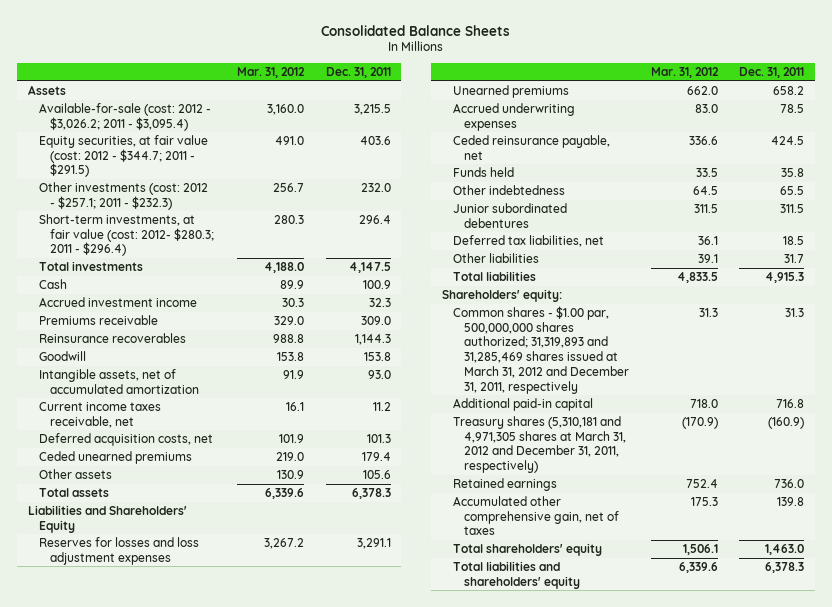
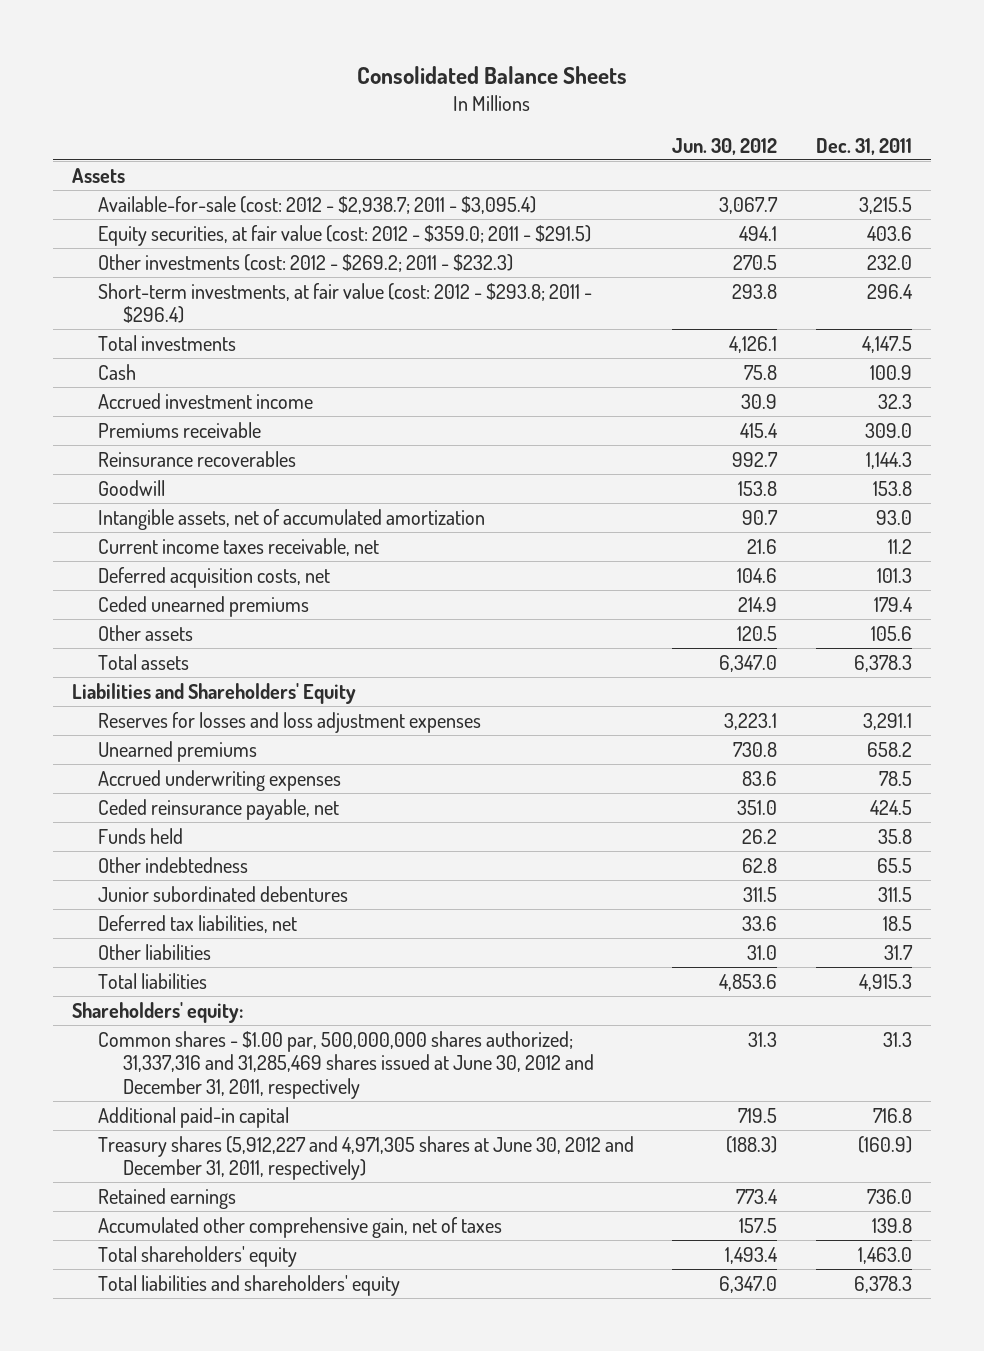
[236,67,305,79] Mar. 31, 2012 -> none
none -> [672,137,778,155] Jun. 30, 2012
[39,103,212,131] Available-for-sale (cost: 2012 - $3,026.2; 2011 - $3,095.4) -> [97,195,536,214] Available-for-sale (cost: 2012 - $2,938.7; 2011 - $3,095.4)
[39,135,209,178] Equity securities, at fair value (cost: 2012 - $344.7; 2011 - $291.5) -> [97,224,591,246] Equity securities, at fair value (cost: 2012 - $359.0; 2011 - $291.5)
[39,182,209,210] Other investments (cost: 2012 - $257.1; 2011 - $232.3) -> [97,253,513,272] Other investments (cost: 2012 - $269.2; 2011 - $232.3)
[39,214,215,257] Short-term investments, at fair value (cost: 2012- $280.3; 2011 - $296.4) -> [97,282,592,324] Short-term investments, at fair value (cost: 2012 - $293.8; 2011 - $296.4)
[452,306,630,394] Common shares - $1.00 par, 500,000,000 shares authorized; 31,319,893 and 31,285,469 shares issued at March 31, 2012 and December 31, 2011, respectively -> [97,1030,595,1099] Common shares - $1.00 par, 500,000,000 shares authorized; 31,337,316 and 31,285,469 shares issued at June 30, 2012 and December 31, 2011, respectively
[452,416,627,474] Treasury shares (5,310,181 and 4,971,305 shares at March 31, 2012 and December 31, 2011, respectively) -> [97,1135,634,1181] Treasury shares (5,912,227 and 4,971,305 shares at June 30, 2012 and December 31, 2011, respectively)

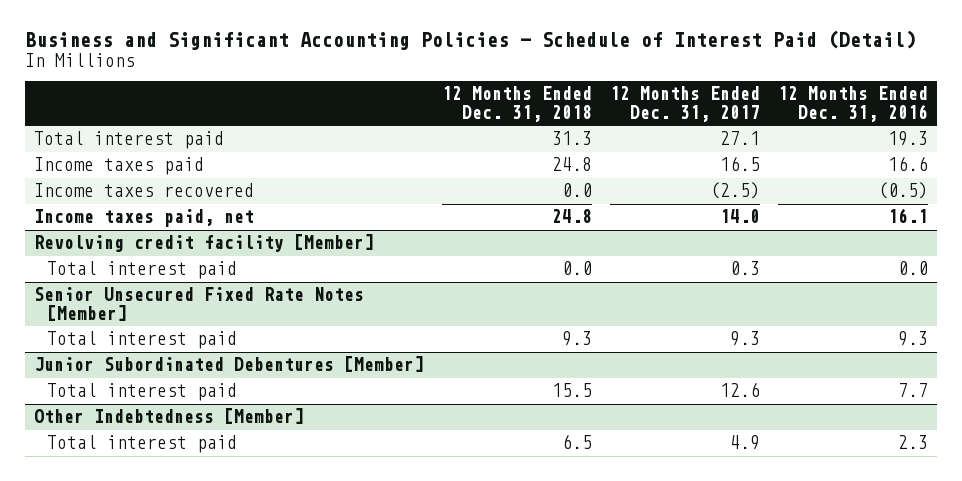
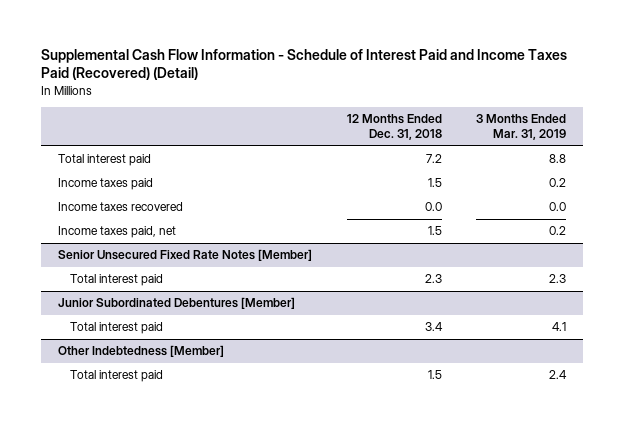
[25,30,917,51] Business and Significant Accounting Policies - Schedule of Interest Paid (Detail) -> [41,48,568,81] Supplemental Cash Flow Information - Schedule of Interest Paid and Income Taxes Paid (Recovered) (Detail)
[609,86,760,122] 12 Months Ended Dec. 31, 2017 -> none
[777,86,928,122] 12 Months Ended Dec. 31, 2016 -> none
none -> [476,114,567,141] 3 Months Ended Mar. 31, 2019
[551,131,592,146] 31.3 -> [425,154,442,164] 7.2
[551,157,592,172] 24.8 -> [427,178,442,188] 1.5
[33,234,374,253] Revolving credit facility [Member] -> none
[46,261,237,280] Total interest paid -> none
[551,209,592,224] 24.8 -> [427,226,442,236] 1.5
[561,331,592,347] 9.3 -> [424,274,442,284] 2.3
[551,383,592,398] 15.5 -> [424,322,443,332] 3.4
[561,434,592,450] 6.5 -> [427,370,442,380] 1.5

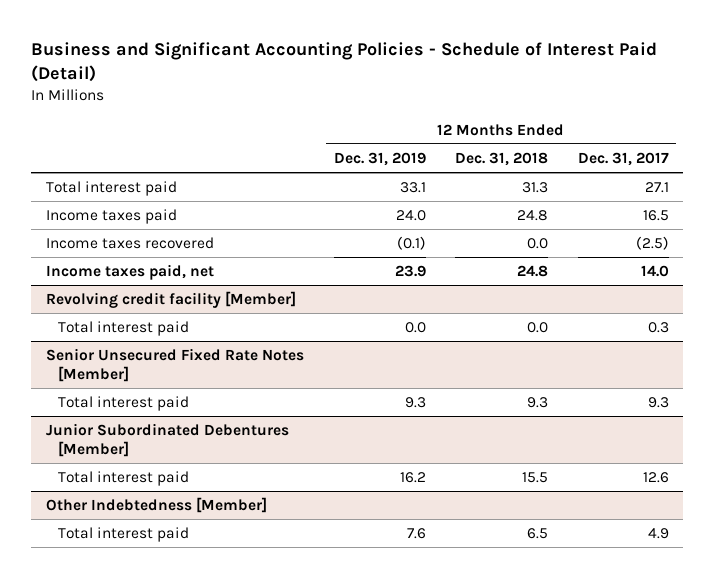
[41,48,568,81] Supplemental Cash Flow Information - Schedule of Interest Paid and Income Taxes Paid (Recovered) (Detail) -> [31,42,658,83] Business and Significant Accounting Policies - Schedule of Interest Paid (Detail)
[476,114,567,141] 3 Months Ended Mar. 31, 2019 -> none
none -> [333,151,426,166] Dec. 31, 2019
none -> [577,151,669,166] Dec. 31, 2017
[425,154,442,164] 7.2 -> [522,181,549,193] 31.3
[427,178,442,188] 1.5 -> [517,209,549,221] 24.8
[427,226,442,236] 1.5 -> [517,264,549,277] 24.8
none -> [46,290,297,308] Revolving credit facility [Member]
none -> [57,320,189,336] Total interest paid
[424,274,442,284] 2.3 -> [527,396,549,408] 9.3
[424,322,443,332] 3.4 -> [522,471,549,483] 15.5
[427,370,442,380] 1.5 -> [527,527,549,539] 6.5

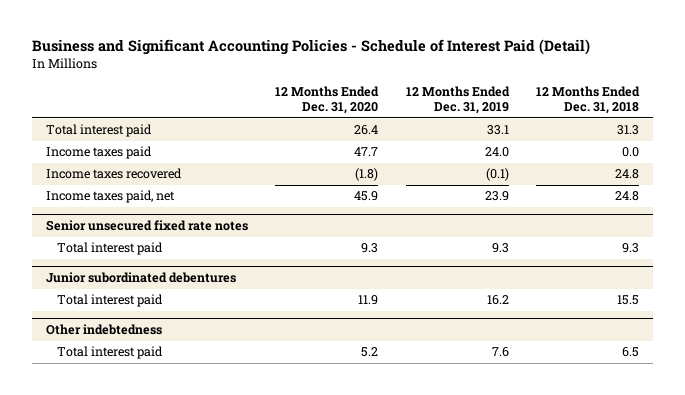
[577,151,669,166] Dec. 31, 2017 -> none
none -> [275,85,380,115] 12 Months Ended Dec. 31, 2020
[517,209,549,221] 24.8 -> [622,147,640,158] 0.0
[527,237,549,249] 0.0 -> [615,169,640,180] 24.8
[46,290,297,308] Revolving credit facility [Member] -> none
[57,320,189,336] Total interest paid -> none
[46,347,305,382] Senior Unsecured Fixed Rate Notes [Member] -> [45,220,248,232] Senior unsecured fixed rate notes
[46,422,290,457] Junior Subordinated Debentures [Member] -> [45,272,236,284] Junior subordinated debentures
[46,496,268,513] Other Indebtedness [Member] -> [45,324,162,336] Other indebtedness

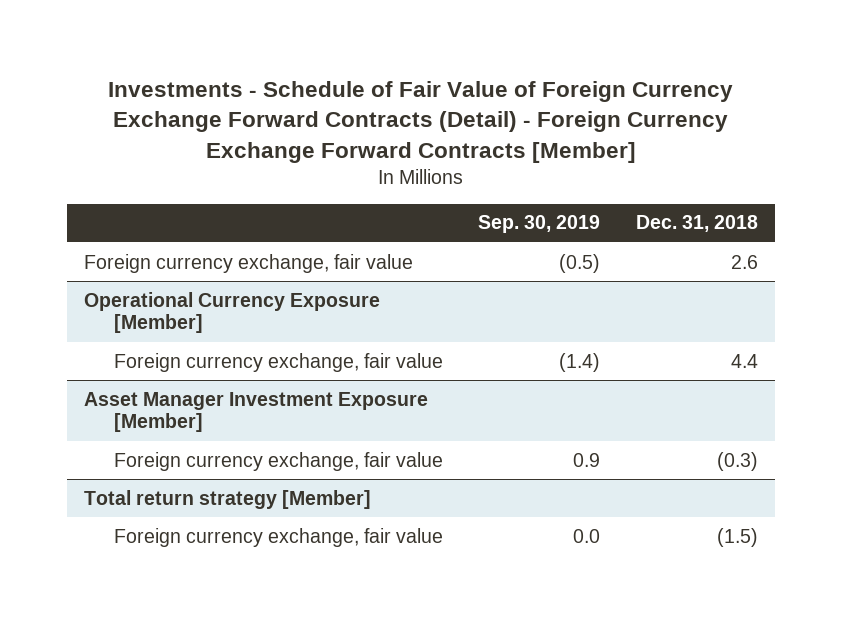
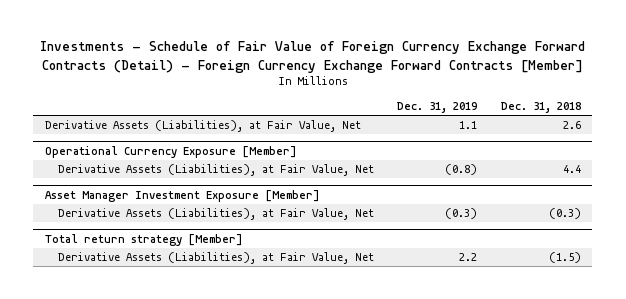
[478,215,601,234] Sep. 30, 2019 -> none
none -> [397,102,478,114] Dec. 31, 2019
[84,253,414,273] Foreign currency exchange, fair value -> [45,120,362,133] Derivative Assets (Liabilities), at Fair Value, Net
[114,352,444,372] Foreign currency exchange, fair value -> [57,164,374,177] Derivative Assets (Liabilities), at Fair Value, Net
[114,451,444,471] Foreign currency exchange, fair value -> [57,208,374,221] Derivative Assets (Liabilities), at Fair Value, Net
[114,527,444,547] Foreign currency exchange, fair value -> [57,252,374,265] Derivative Assets (Liabilities), at Fair Value, Net

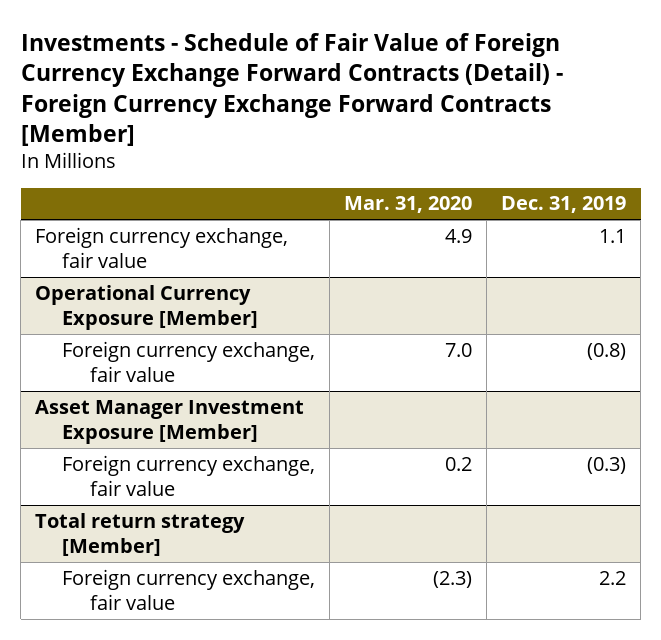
[500,102,581,114] Dec. 31, 2018 -> none
none -> [344,196,473,214] Mar. 31, 2020
[45,120,362,133] Derivative Assets (Liabilities), at Fair Value, Net -> [35,226,289,269] Foreign currency exchange, fair value
[57,164,374,177] Derivative Assets (Liabilities), at Fair Value, Net -> [62,340,316,383] Foreign currency exchange, fair value
[57,208,374,221] Derivative Assets (Liabilities), at Fair Value, Net -> [62,454,316,497] Foreign currency exchange, fair value
[57,252,374,265] Derivative Assets (Liabilities), at Fair Value, Net -> [62,568,316,611] Foreign currency exchange, fair value

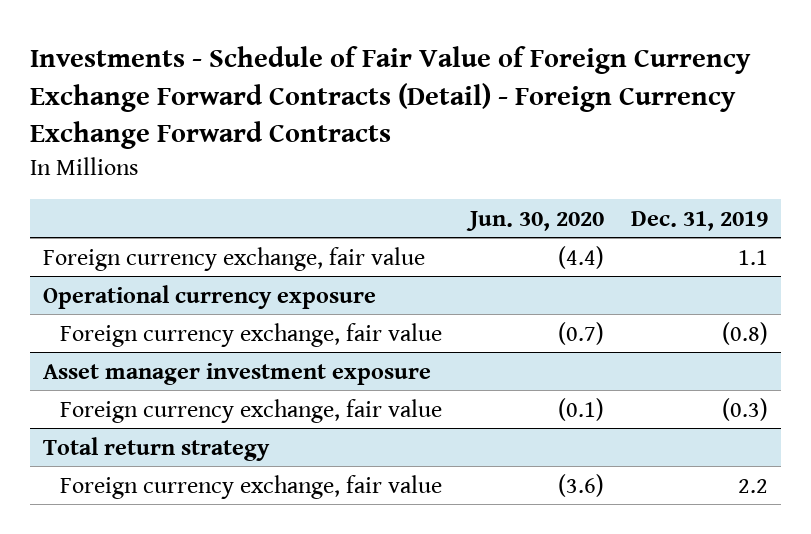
[20,33,563,146] Investments - Schedule of Fair Value of Foreign Currency Exchange Forward Contracts (Detail) - Foreign Currency Exchange Forward Contracts [Member] -> [29,46,751,150] Investments - Schedule of Fair Value of Foreign Currency Exchange Forward Contracts (Detail) - Foreign Currency Exchange Forward Contracts
[344,196,473,214] Mar. 31, 2020 -> none
none -> [465,210,604,231] Jun. 30, 2020
[35,284,259,331] Operational Currency Exposure [Member] -> [43,284,377,309] Operational currency exposure
[35,399,305,445] Asset Manager Investment Exposure [Member] -> [43,362,432,385] Asset manager investment exposure
[35,512,246,557] Total return strategy [Member] -> [43,436,271,461] Total return strategy

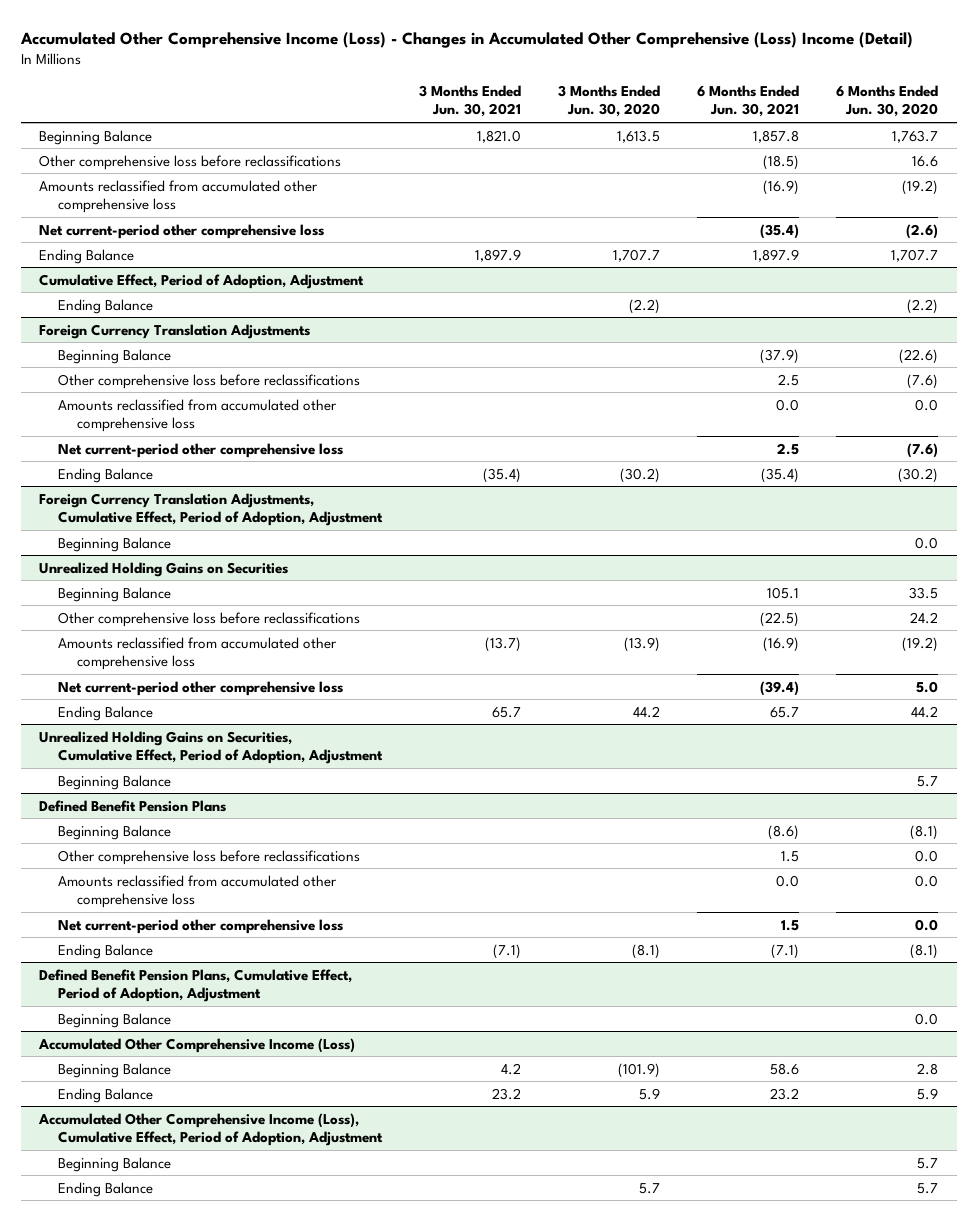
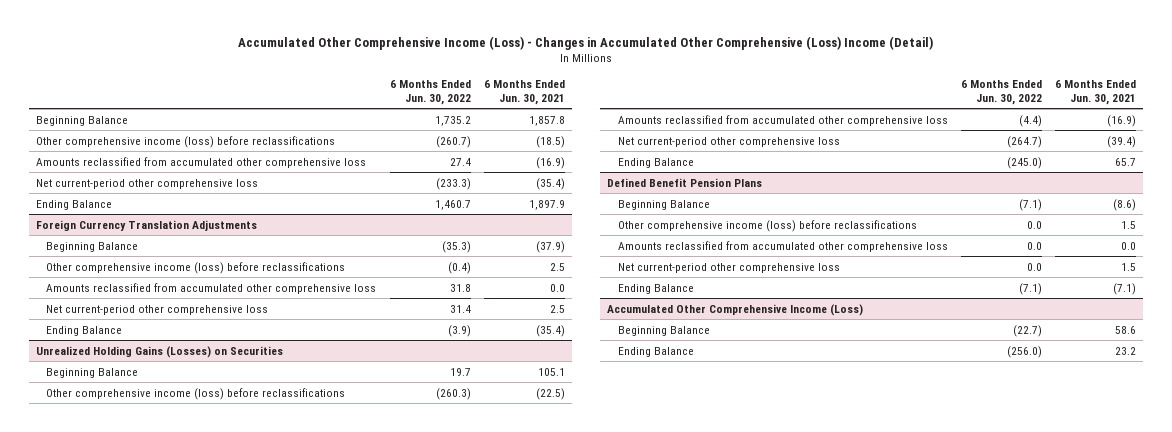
[419,85,522,118] 3 Months Ended Jun. 30, 2021 -> none
[558,85,661,118] 3 Months Ended Jun. 30, 2020 -> none
[836,85,939,118] 6 Months Ended Jun. 30, 2020 -> none
none -> [389,80,471,105] 6 Months Ended Jun. 30, 2022
[39,154,342,170] Other comprehensive loss before reclassifications -> [35,135,335,148] Other comprehensive income (loss) before reclassifications
[39,273,365,289] Cumulative Effect, Period of Adoption, Adjustment -> none
[58,298,154,314] Ending Balance -> none
[58,373,361,389] Other comprehensive loss before reclassifications -> [46,261,346,274] Other comprehensive income (loss) before reclassifications
[39,492,384,526] Foreign Currency Translation Adjustments, Cumulative Effect, Period of Adoption, Adjustment -> none
[58,536,172,552] Beginning Balance -> none
[39,561,289,577] Unrealized Holding Gains on Securities -> [35,345,283,358] Unrealized Holding Gains (Losses) on Securities
[58,611,361,627] Other comprehensive loss before reclassifications -> [46,387,346,400] Other comprehensive income (loss) before reclassifications
[39,730,384,764] Unrealized Holding Gains on Securities, Cumulative Effect, Period of Adoption, Adjustment -> none
[58,774,172,790] Beginning Balance -> none
[58,849,361,865] Other comprehensive loss before reclassifications -> [617,219,917,232] Other comprehensive income (loss) before reclassifications
[39,968,353,1002] Defined Benefit Pension Plans, Cumulative Effect, Period of Adoption, Adjustment -> none
[58,1012,172,1028] Beginning Balance -> none
[38,1112,384,1146] Accumulated Other Comprehensive Income (Loss), Cumulative Effect, Period of Adoption, Adjustment -> none
[58,1156,172,1172] Beginning Balance -> none
[58,1181,154,1197] Ending Balance -> none

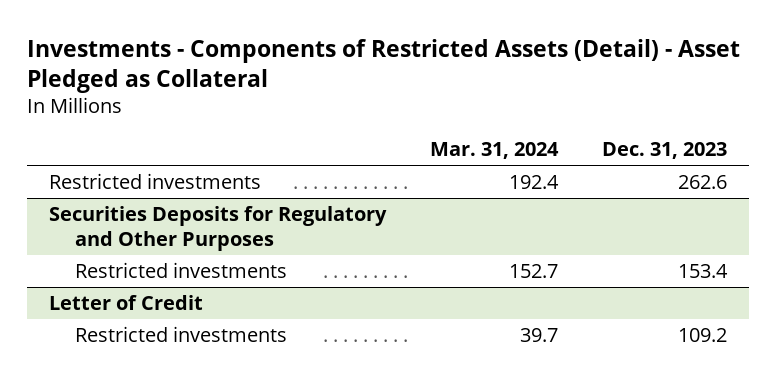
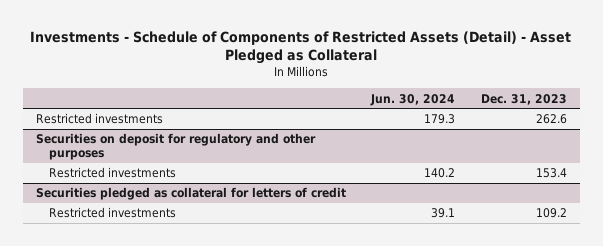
[26,38,740,94] Investments - Components of Restricted Assets (Detail) - Asset Pledged as Collateral -> [30,30,572,65] Investments - Schedule of Components of Restricted Assets (Detail) - Asset Pledged as Collateral
[430,141,560,159] Mar. 31, 2024 -> none
none -> [370,93,456,106] Jun. 30, 2024
[48,206,387,251] Securities Deposits for Regulatory and Other Purposes -> [35,133,316,161] Securities on deposit for regulatory and other purposes
[48,295,203,311] Letter of Credit -> [35,187,346,201] Securities pledged as collateral for letters of credit

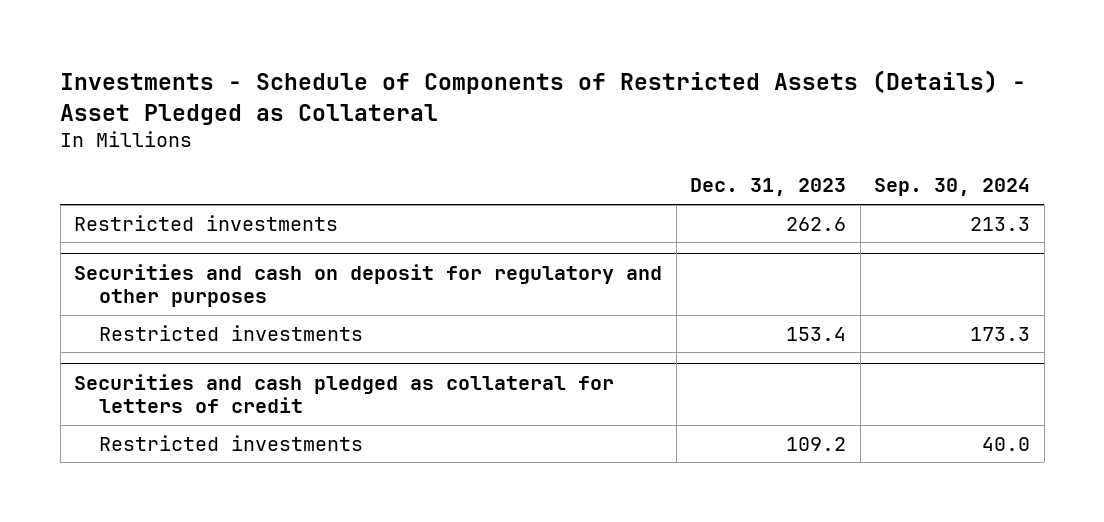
[30,30,572,65] Investments - Schedule of Components of Restricted Assets (Detail) - Asset Pledged as Collateral -> [60,70,1027,125] Investments - Schedule of Components of Restricted Assets (Details) - Asset Pledged as Collateral
[370,93,456,106] Jun. 30, 2024 -> none
none -> [874,178,1031,197] Sep. 30, 2024
[35,133,316,161] Securities on deposit for regulatory and other purposes -> [74,263,663,308] Securities and cash on deposit for regulatory and other purposes
[35,187,346,201] Securities pledged as collateral for letters of credit -> [74,373,615,414] Securities and cash pledged as collateral for letters of credit

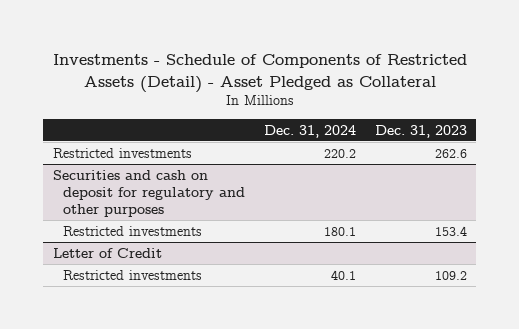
[60,70,1027,125] Investments - Schedule of Components of Restricted Assets (Details) - Asset Pledged as Collateral -> [52,53,467,93] Investments - Schedule of Components of Restricted Assets (Detail) - Asset Pledged as Collateral
[874,178,1031,197] Sep. 30, 2024 -> none
none -> [263,124,356,138] Dec. 31, 2024
[74,373,615,414] Securities and cash pledged as collateral for letters of credit -> [52,247,162,258] Letter of Credit

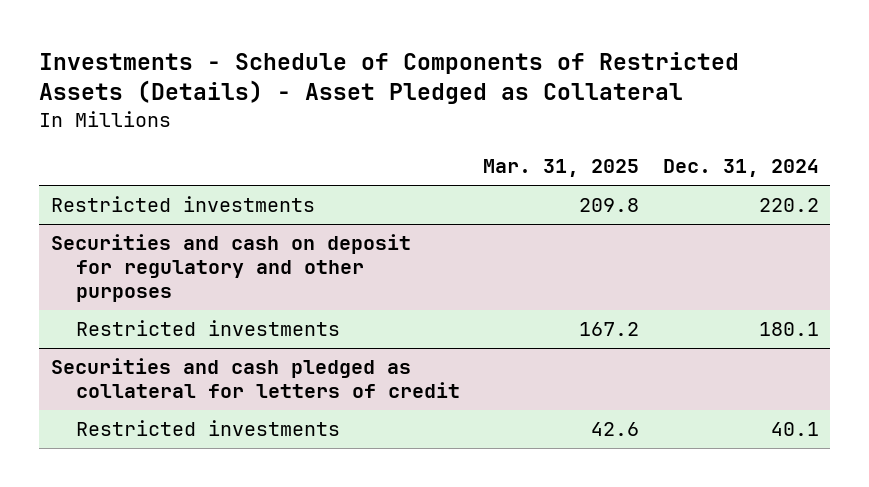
[52,53,467,93] Investments - Schedule of Components of Restricted Assets (Detail) - Asset Pledged as Collateral -> [39,51,740,105] Investments - Schedule of Components of Restricted Assets (Details) - Asset Pledged as Collateral
[374,124,467,138] Dec. 31, 2023 -> none
none -> [483,158,640,177] Mar. 31, 2025
[52,247,162,258] Letter of Credit -> [50,358,461,399] Securities and cash pledged as collateral for letters of credit

